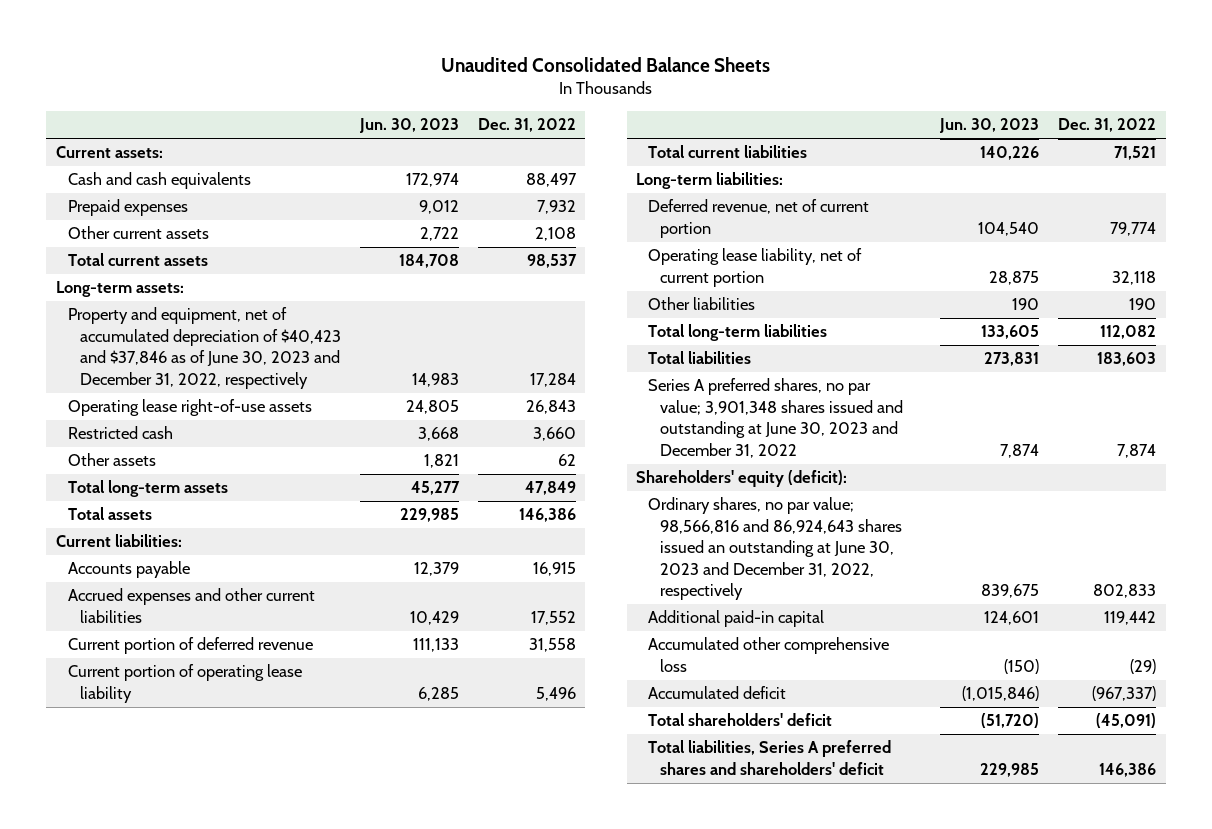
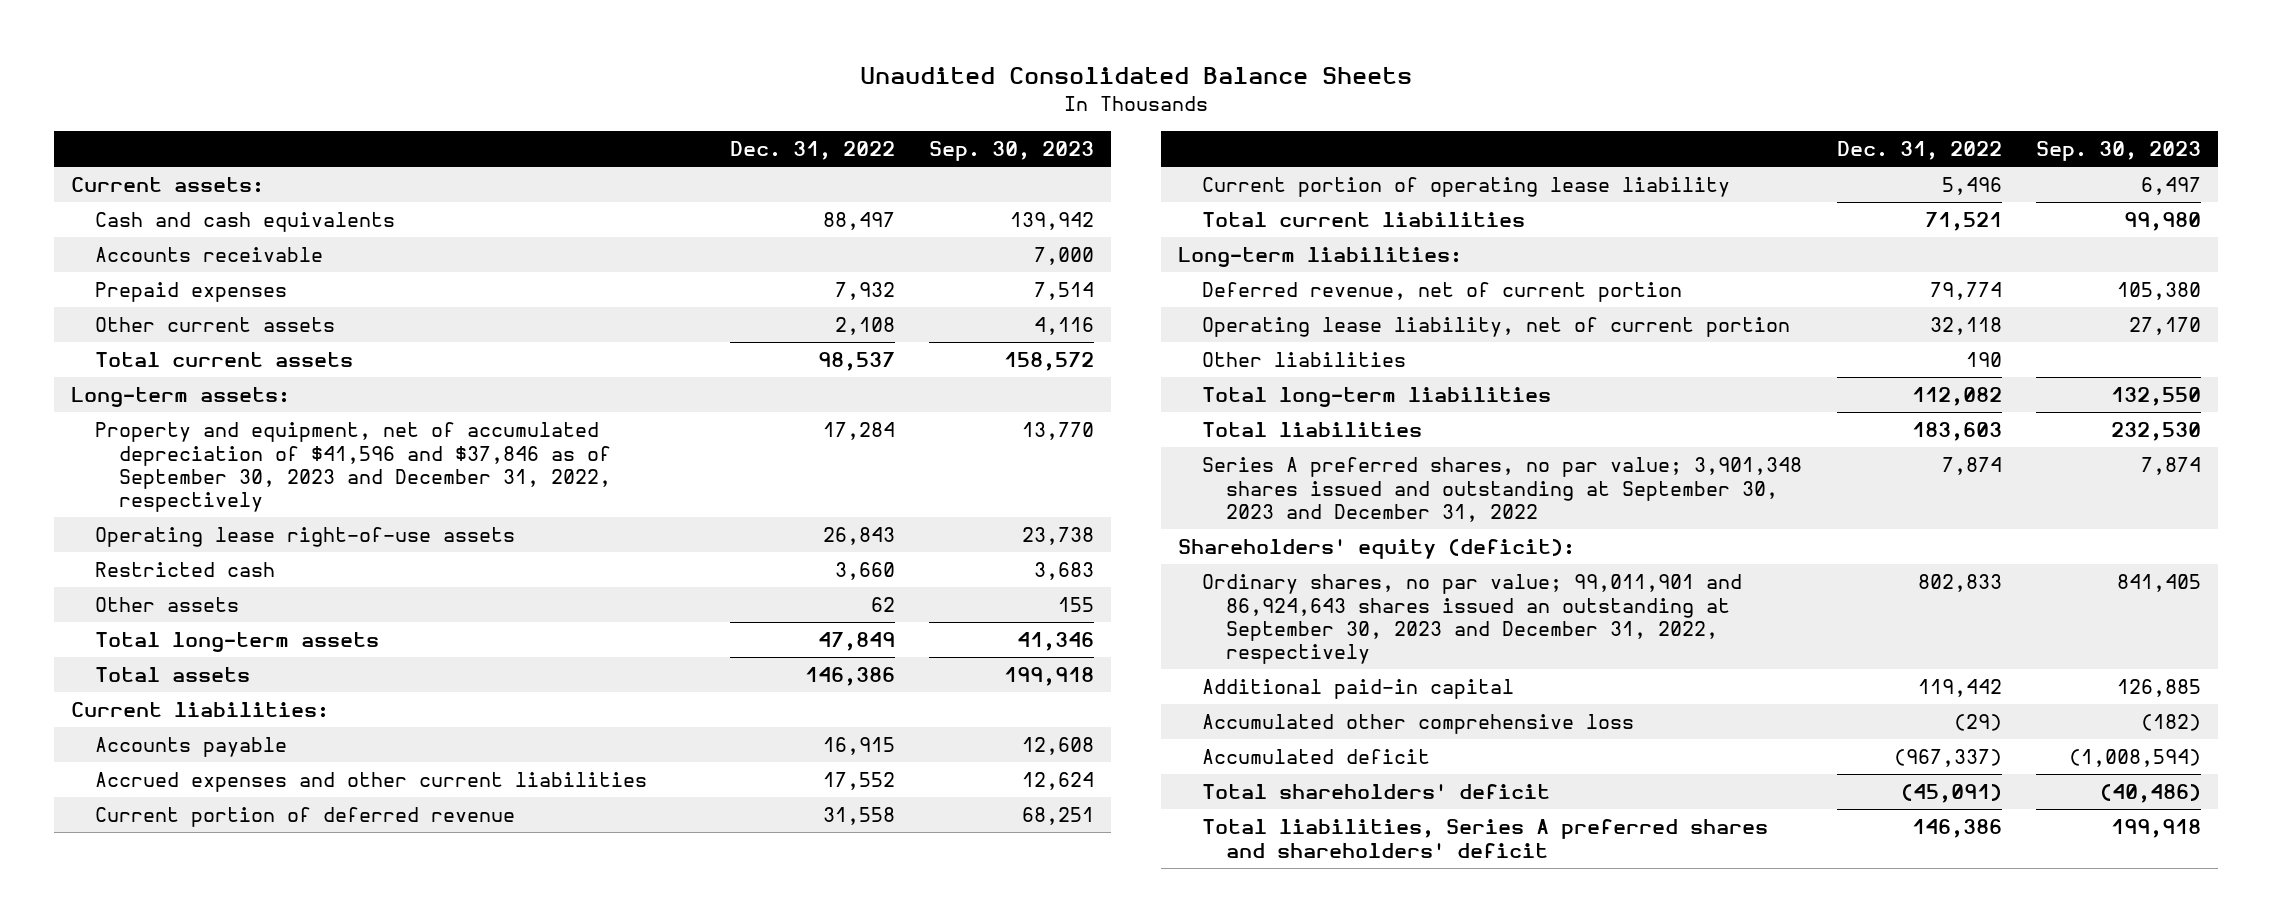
[358,118,459,134] Jun. 30, 2023 -> none
none -> [929,140,1095,161] Sep. 30, 2023
none -> [95,247,324,263] Accounts receivable
[67,307,342,389] Property and equipment, net of accumulated depreciation of $40,423 and $37,846 as of June 30, 2023 and December 31, 2022, respectively -> [95,422,612,513] Property and equipment, net of accumulated depreciation of $41,596 and $37,846 as of September 30, 2023 and December 31, 2022, respectively
[648,378,904,458] Series A preferred shares, no par value; 3,901,348 shares issued and outstanding at June 30, 2023 and December 31, 2022 -> [1202,457,1803,522] Series A preferred shares, no par value; 3,901,348 shares issued and outstanding at September 30, 2023 and December 31, 2022
[648,497,903,601] Ordinary shares, no par value; 98,566,816 and 86,924,643 shares issued an outstanding at June 30, 2023 and December 31, 2022, respectively -> [1202,574,1743,665] Ordinary shares, no par value; 99,011,901 and 86,924,643 shares issued an outstanding at September 30, 2023 and December 31, 2022, respectively

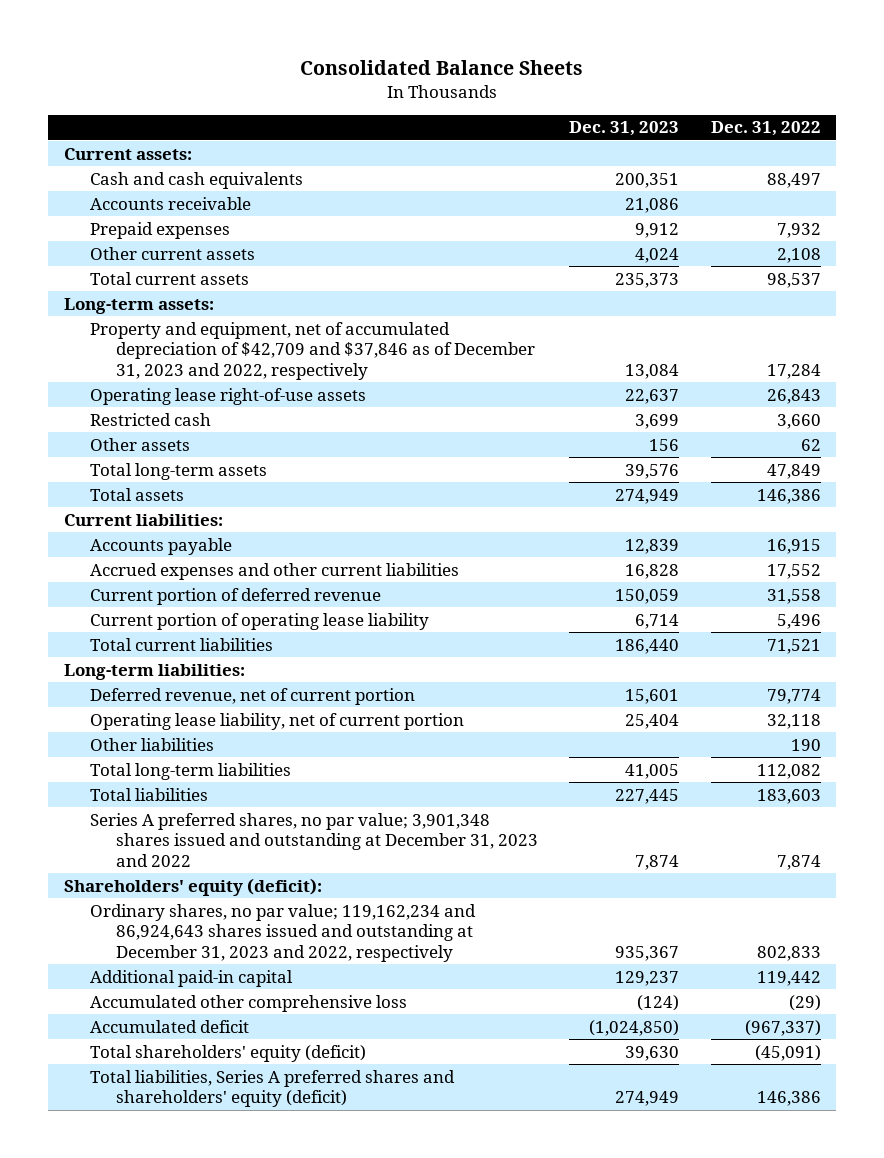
[860,67,1413,85] Unaudited Consolidated Balance Sheets -> [300,59,584,75] Consolidated Balance Sheets
[929,140,1095,161] Sep. 30, 2023 -> none
none -> [569,121,680,137] Dec. 31, 2023
[95,422,612,513] Property and equipment, net of accumulated depreciation of $41,596 and $37,846 as of September 30, 2023 and December 31, 2022, respectively -> [89,321,536,380] Property and equipment, net of accumulated depreciation of $42,709 and $37,846 as of December 31, 2023 and 2022, respectively
[1202,457,1803,522] Series A preferred shares, no par value; 3,901,348 shares issued and outstanding at September 30, 2023 and December 31, 2022 -> [89,812,539,867] Series A preferred shares, no par value; 3,901,348 shares issued and outstanding at December 31, 2023 and 2022
[1202,574,1743,665] Ordinary shares, no par value; 99,011,901 and 86,924,643 shares issued an outstanding at September 30, 2023 and December 31, 2022, respectively -> [89,903,476,962] Ordinary shares, no par value; 119,162,234 and 86,924,643 shares issued and outstanding at December 31, 2023 and 2022, respectively
[1202,784,1551,800] Total shareholders' deficit -> [89,1044,366,1062] Total shareholders' equity (deficit)
[1202,819,1769,858] Total liabilities, Series A preferred shares and shareholders' deficit -> [89,1069,455,1108] Total liabilities, Series A preferred shares and shareholders' equity (deficit)

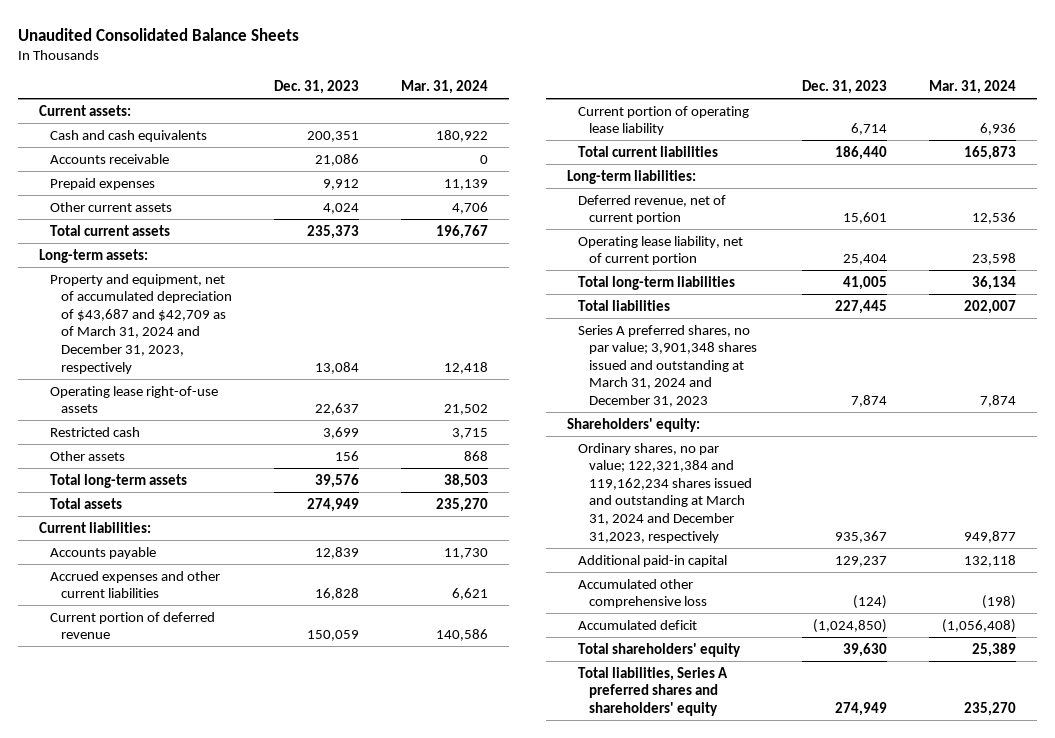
[300,59,584,75] Consolidated Balance Sheets -> [17,27,299,41] Unaudited Consolidated Balance Sheets
[710,121,821,137] Dec. 31, 2022 -> none
none -> [401,80,489,95] Mar. 31, 2024
[89,321,536,380] Property and equipment, net of accumulated depreciation of $42,709 and $37,846 as of December 31, 2023 and 2022, respectively -> [49,273,232,374] Property and equipment, net of accumulated depreciation of $43,687 and $42,709 as of March 31, 2024 and December 31, 2023, respectively
[89,737,214,751] Other liabilities -> none
[89,812,539,867] Series A preferred shares, no par value; 3,901,348 shares issued and outstanding at December 31, 2023 and 2022 -> [577,324,757,408] Series A preferred shares, no par value; 3,901,348 shares issued and outstanding at March 31, 2024 and December 31, 2023
[63,877,322,896] Shareholders' equity (deficit): -> [566,417,700,432] Shareholders' equity:
[89,903,476,962] Ordinary shares, no par value; 119,162,234 and 86,924,643 shares issued and outstanding at December 31, 2023 and 2022, respectively -> [577,442,752,543] Ordinary shares, no par value; 122,321,384 and 119,162,234 shares issued and outstanding at March 31, 2024 and December 31,2023, respectively
[89,1044,366,1062] Total shareholders' equity (deficit) -> [577,642,741,657] Total shareholders' equity
[89,1069,455,1108] Total liabilities, Series A preferred shares and shareholders' equity (deficit) -> [577,666,728,716] Total liabilities, Series A preferred shares and shareholders' equity

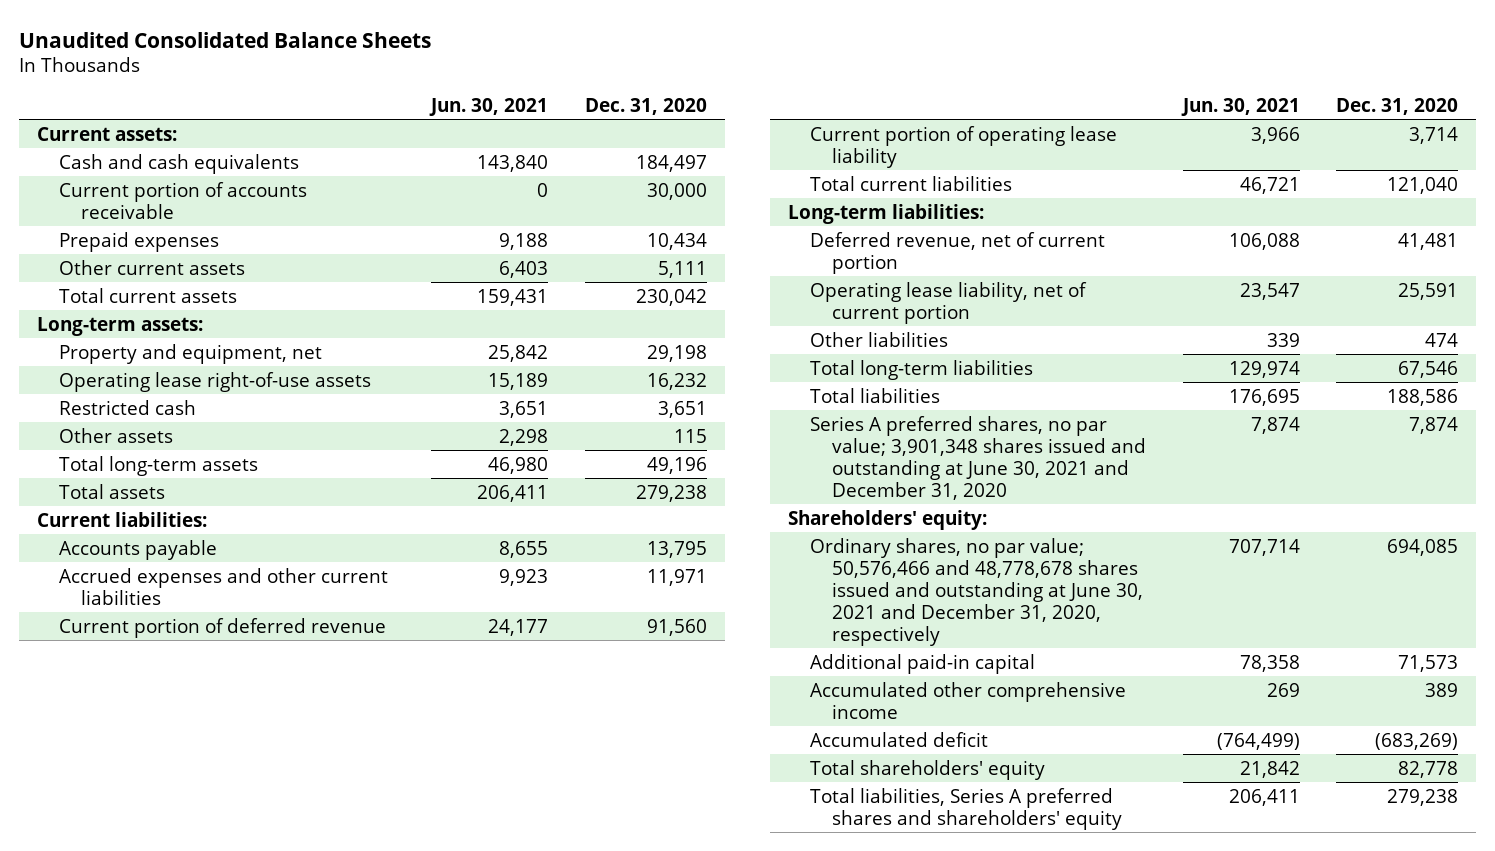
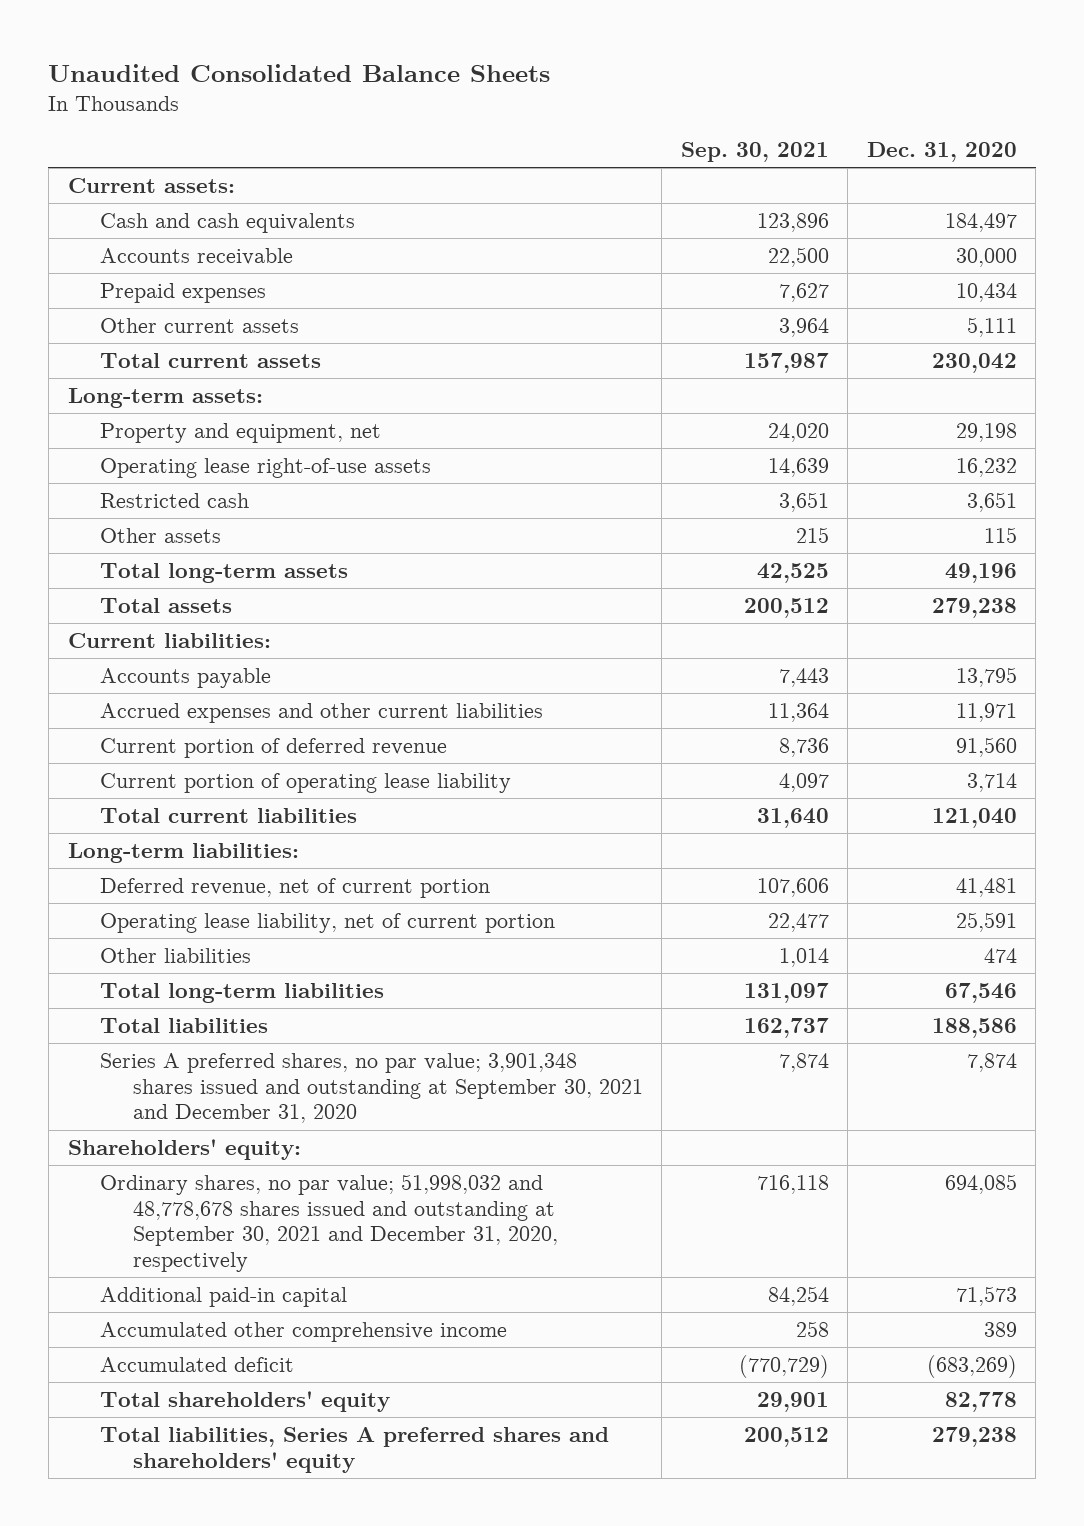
[429,97,549,116] Jun. 30, 2021 -> none
none -> [680,142,829,163] Sep. 30, 2021
[59,181,308,219] Current portion of accounts receivable -> [100,247,294,265] Accounts receivable
[810,415,1147,500] Series A preferred shares, no par value; 3,901,348 shares issued and outstanding at June 30, 2021 and December 31, 2020 -> [100,1052,643,1124] Series A preferred shares, no par value; 3,901,348 shares issued and outstanding at September 30, 2021 and December 31, 2020
[810,537,1144,646] Ordinary shares, no par value; 50,576,466 and 48,778,678 shares issued and outstanding at June 30, 2021 and December 31, 2020, respectively -> [100,1173,558,1273] Ordinary shares, no par value; 51,998,032 and 48,778,678 shares issued and outstanding at September 30, 2021 and December 31, 2020, respectively

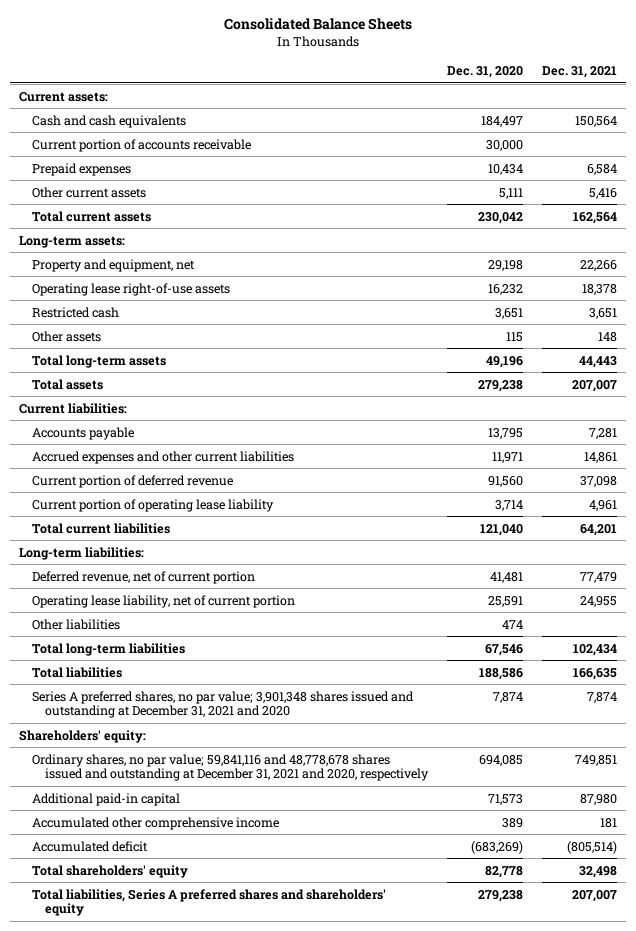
[48,63,551,82] Unaudited Consolidated Balance Sheets -> [224,18,413,31] Consolidated Balance Sheets
[680,142,829,163] Sep. 30, 2021 -> none
none -> [541,65,617,78] Dec. 31, 2021
[100,247,294,265] Accounts receivable -> [32,138,252,152] Current portion of accounts receivable
[100,1052,643,1124] Series A preferred shares, no par value; 3,901,348 shares issued and outstanding at September 30, 2021 and December 31, 2020 -> [32,690,415,719] Series A preferred shares, no par value; 3,901,348 shares issued and outstanding at December 31, 2021 and 2020
[100,1173,558,1273] Ordinary shares, no par value; 51,998,032 and 48,778,678 shares issued and outstanding at September 30, 2021 and December 31, 2020, respectively -> [32,753,429,782] Ordinary shares, no par value; 59,841,116 and 48,778,678 shares issued and outstanding at December 31, 2021 and 2020, respectively

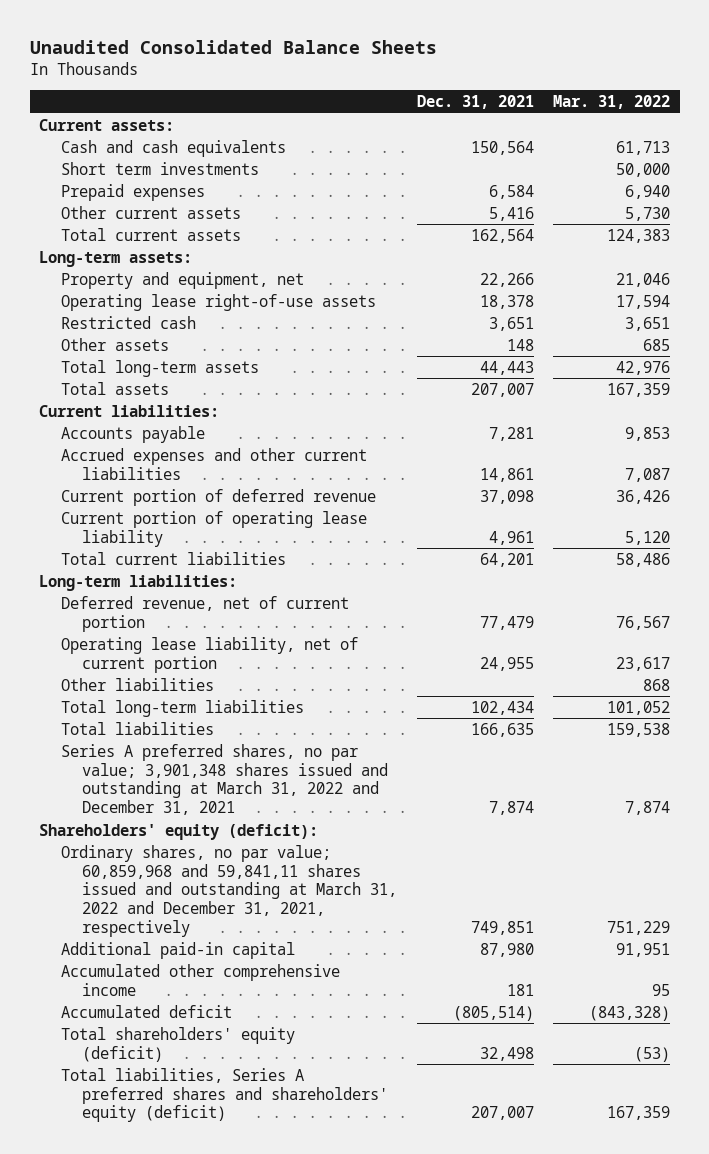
[224,18,413,31] Consolidated Balance Sheets -> [29,39,437,54] Unaudited Consolidated Balance Sheets
[446,65,523,78] Dec. 31, 2020 -> none
none -> [553,95,671,110] Mar. 31, 2022
[32,138,252,152] Current portion of accounts receivable -> none
none -> [60,161,259,175] Short term investments
[32,690,415,719] Series A preferred shares, no par value; 3,901,348 shares issued and outstanding at December 31, 2021 and 2020 -> [60,743,389,815] Series A preferred shares, no par value; 3,901,348 shares issued and outstanding at March 31, 2022 and December 31, 2021
[19,729,147,743] Shareholders' equity: -> [39,823,319,840] Shareholders' equity (deficit):
[32,753,429,782] Ordinary shares, no par value; 59,841,116 and 48,778,678 shares issued and outstanding at December 31, 2021 and 2020, respectively -> [60,844,398,937] Ordinary shares, no par value; 60,859,968 and 59,841,11 shares issued and outstanding at March 31, 2022 and December 31, 2021, respectively
[32,864,189,878] Total shareholders' equity -> [60,1026,295,1062] Total shareholders' equity (deficit)
[32,888,387,917] Total liabilities, Series A preferred shares and shareholders' equity -> [60,1067,389,1123] Total liabilities, Series A preferred shares and shareholders' equity (deficit)

